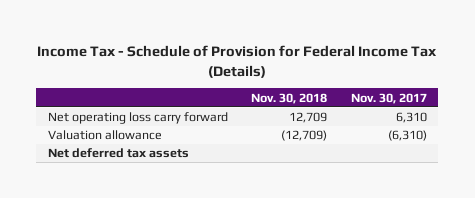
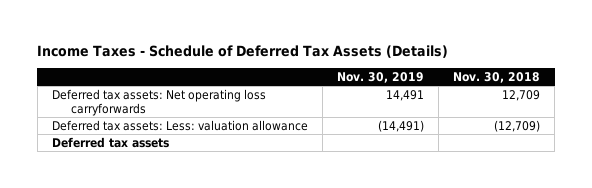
[37,45,438,78] Income Tax - Schedule of Provision for Federal Income Tax (Details) -> [37,45,449,59] Income Taxes - Schedule of Deferred Tax Assets (Details)
[350,92,427,104] Nov. 30, 2017 -> none
none -> [337,71,425,83] Nov. 30, 2019
[48,112,229,125] Net operating loss carry forward -> [51,88,266,117] Deferred tax assets: Net operating loss carryforwards
[48,130,163,141] Valuation allowance -> [51,119,308,131] Deferred tax assets: Less: valuation allowance
[48,148,190,159] Net deferred tax assets -> [51,136,169,148] Deferred tax assets

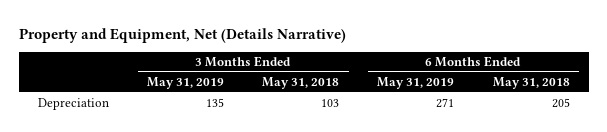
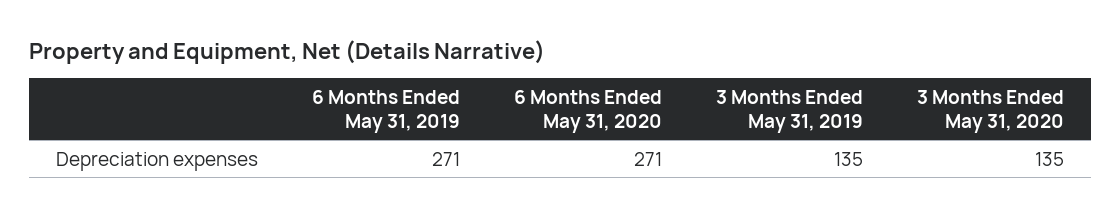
[262,76,340,89] May 31, 2018 -> none
[492,76,570,89] May 31, 2018 -> none
none -> [514,89,663,133] 6 Months Ended May 31, 2020
none -> [916,89,1064,133] 3 Months Ended May 31, 2020
[37,98,109,111] Depreciation -> [56,151,259,171] Depreciation expenses

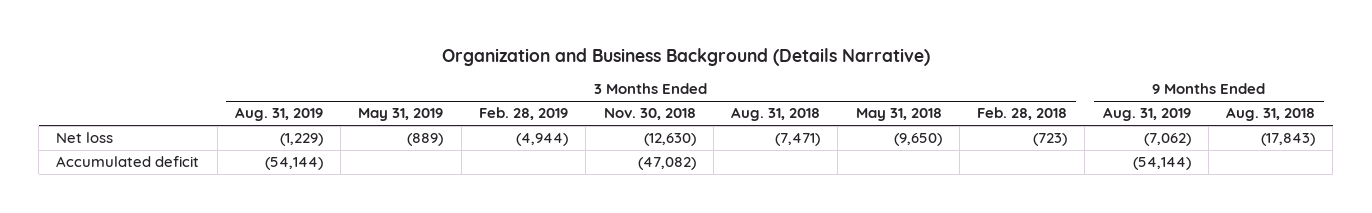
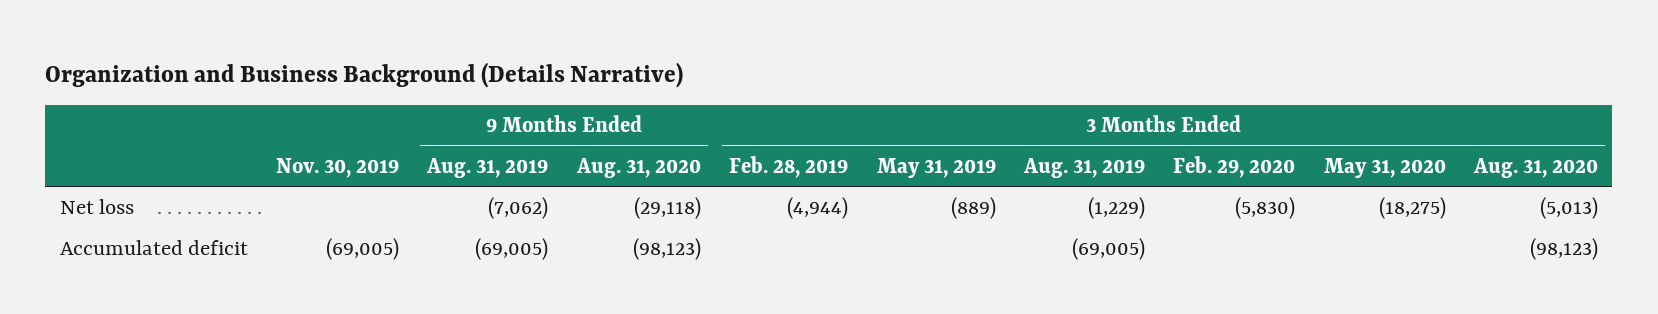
[603,108,696,121] Nov. 30, 2018 -> none
[731,107,821,122] Aug. 31, 2018 -> none
[855,108,942,122] May 31, 2018 -> none
[977,107,1068,121] Feb. 28, 2018 -> none
[1226,107,1316,122] Aug. 31, 2018 -> none
none -> [275,157,399,178] Nov. 30, 2019
none -> [575,157,701,178] Aug. 31, 2020
none -> [1173,155,1296,178] Feb. 29, 2020
none -> [1323,157,1446,178] May 31, 2020
none -> [1473,157,1599,178] Aug. 31, 2020
[264,157,323,171] (54,144) -> [1071,238,1145,261] (69,005)
[1132,157,1191,171] (54,144) -> [475,238,549,261] (69,005)

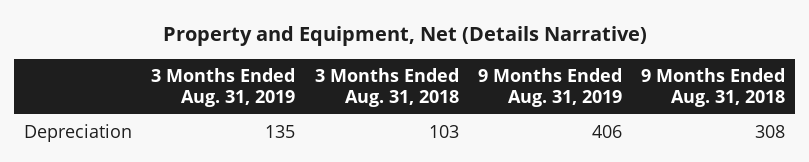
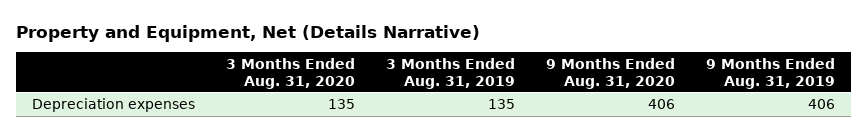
[314,67,459,108] 3 Months Ended Aug. 31, 2018 -> none
[641,67,786,108] 9 Months Ended Aug. 31, 2018 -> none
none -> [225,57,355,89] 3 Months Ended Aug. 31, 2020
none -> [546,57,676,89] 9 Months Ended Aug. 31, 2020
[23,123,132,142] Depreciation -> [31,98,195,113] Depreciation expenses

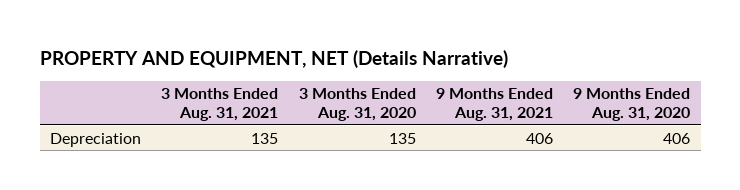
[16,25,481,43] Property and Equipment, Net (Details Narrative) -> [39,49,508,68] PROPERTY AND EQUIPMENT, NET (Details Narrative)
[386,57,516,89] 3 Months Ended Aug. 31, 2019 -> none
[706,57,836,89] 9 Months Ended Aug. 31, 2019 -> none
none -> [161,87,279,122] 3 Months Ended Aug. 31, 2021
none -> [436,87,554,122] 9 Months Ended Aug. 31, 2021
[31,98,195,113] Depreciation expenses -> [50,132,142,147] Depreciation

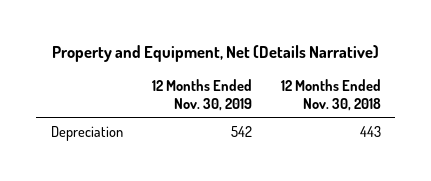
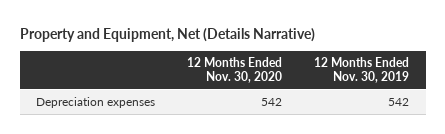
[280,79,381,111] 12 Months Ended Nov. 30, 2018 -> none
none -> [187,56,283,84] 12 Months Ended Nov. 30, 2020
[50,125,123,141] Depreciation -> [35,97,155,109] Depreciation expenses

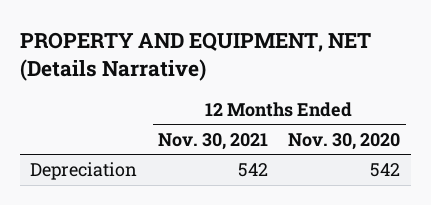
[19,27,315,42] Property and Equipment, Net (Details Narrative) -> [20,32,372,82] PROPERTY AND EQUIPMENT, NET (Details Narrative)
[314,56,410,84] 12 Months Ended Nov. 30, 2019 -> none
none -> [157,132,268,150] Nov. 30, 2021
[35,97,155,109] Depreciation expenses -> [30,162,138,181] Depreciation

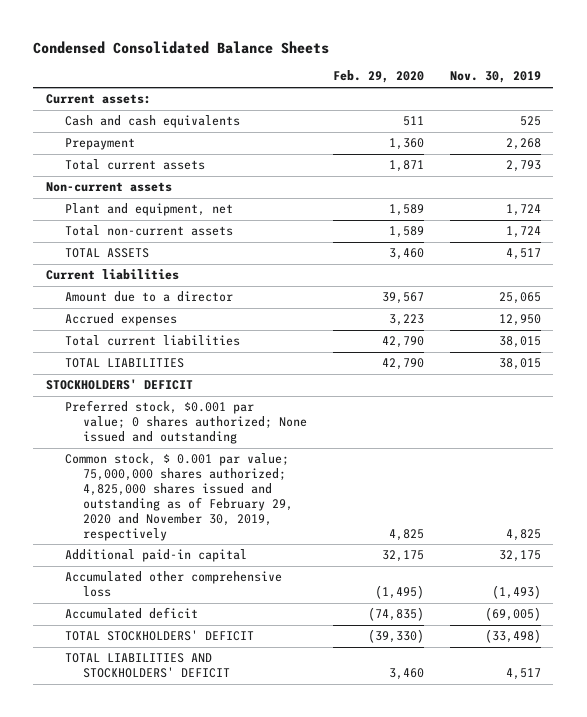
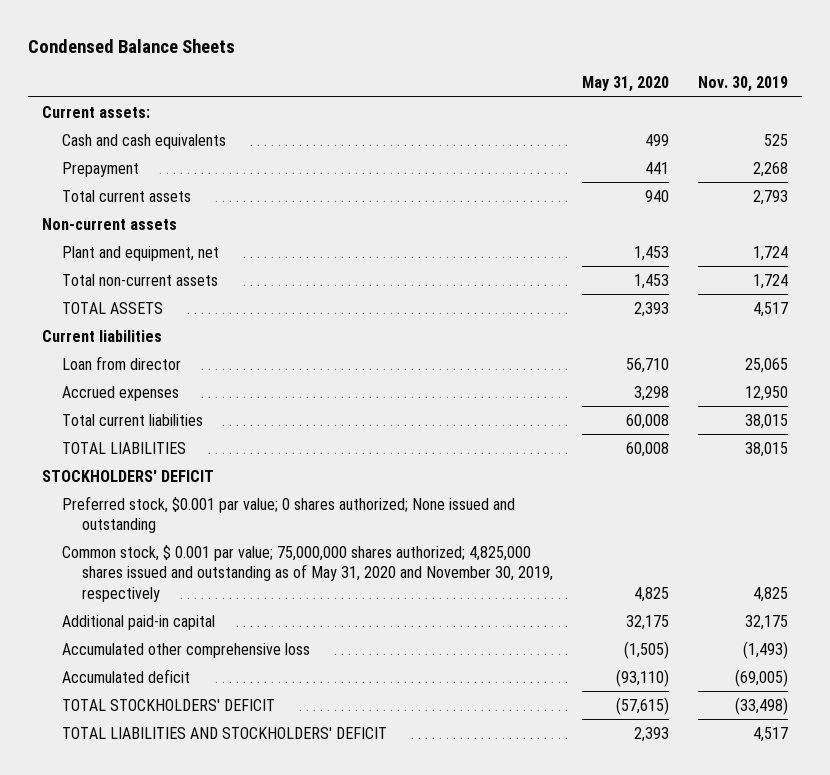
[33,40,330,54] Condensed Consolidated Balance Sheets -> [27,38,235,53] Condensed Balance Sheets
[332,70,424,84] Feb. 29, 2020 -> none
none -> [582,76,670,93] May 31, 2020
[64,291,233,303] Amount due to a director -> [62,355,182,370] Loan from director
[64,453,294,541] Common stock, $ 0.001 par value; 75,000,000 shares authorized; 4,825,000 shares issued and outstanding as of February 29, 2020 and November 30, 2019, respectively -> [62,544,554,603] Common stock, $ 0.001 par value; 75,000,000 shares authorized; 4,825,000 shares issued and outstanding as of May 31, 2020 and November 30, 2019, respectively

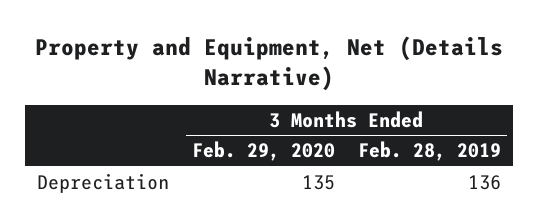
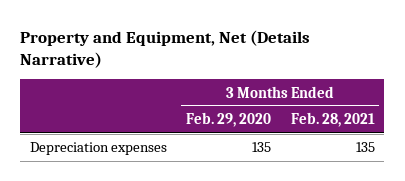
[358,141,502,162] Feb. 28, 2019 -> none
none -> [290,112,375,128] Feb. 28, 2021
[36,172,169,193] Depreciation -> [30,142,168,156] Depreciation expenses

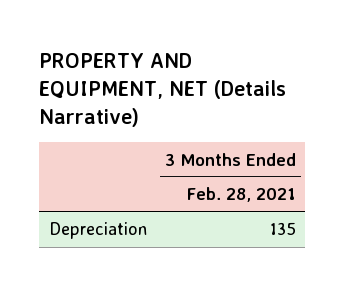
[20,29,311,68] Property and Equipment, Net (Details Narrative) -> [39,52,287,128] PROPERTY AND EQUIPMENT, NET (Details Narrative)
[186,112,272,128] Feb. 29, 2020 -> none
[30,142,168,156] Depreciation expenses -> [48,222,147,240] Depreciation

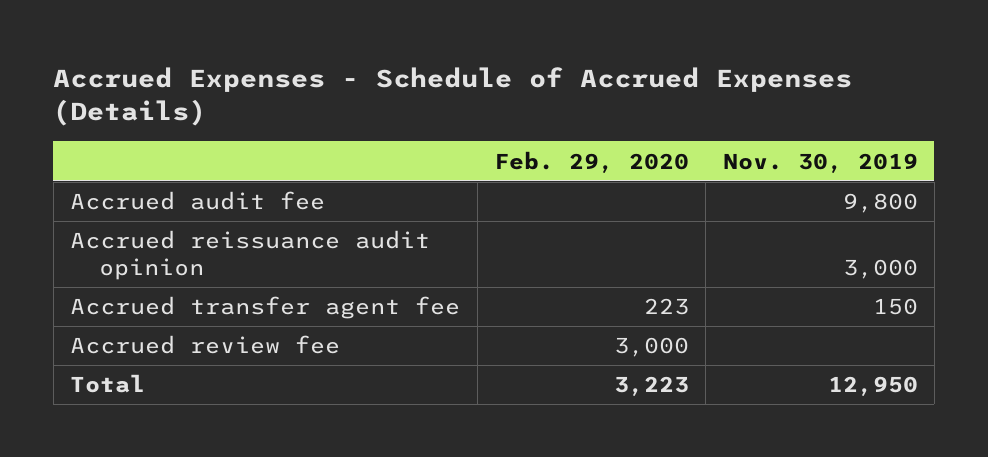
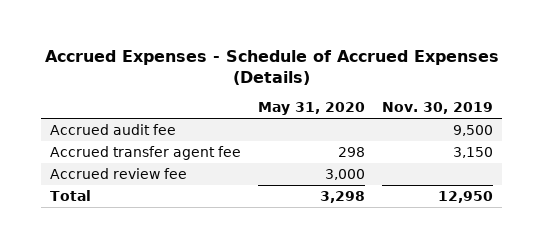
[493,150,689,173] Feb. 29, 2020 -> none
none -> [258,102,366,116] May 31, 2020
[70,230,431,280] Accrued reissuance audit opinion -> none
[842,193,918,214] 9,800 -> [453,124,494,136] 9,500
[872,298,918,316] 150 -> [453,146,494,158] 3,150

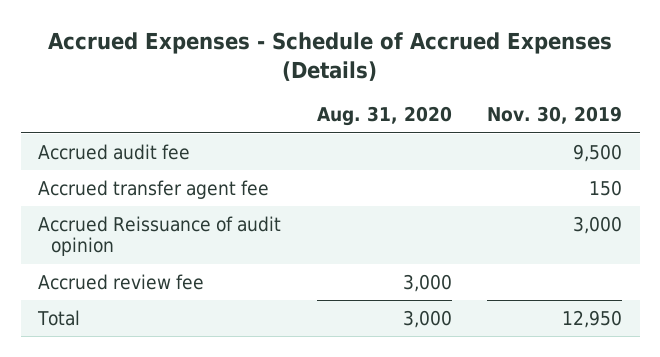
[258,102,366,116] May 31, 2020 -> none
none -> [316,106,452,127] Aug. 31, 2020
[453,146,494,158] 3,150 -> [589,179,623,196] 150
none -> [38,215,282,257] Accrued Reissuance of audit opinion

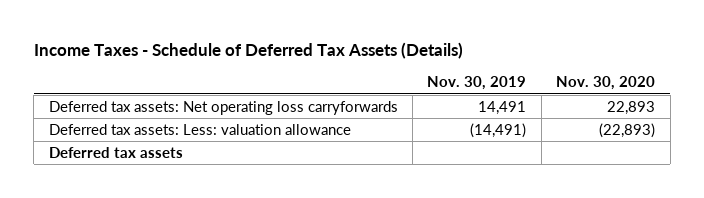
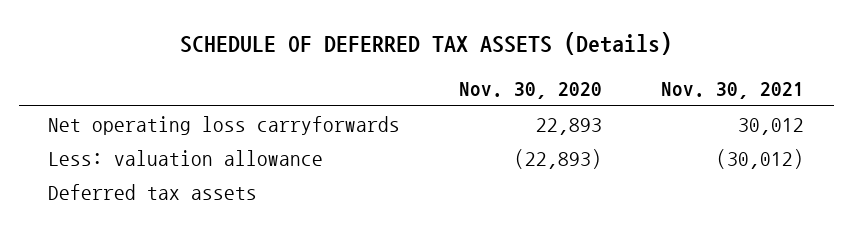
[33,42,463,60] Income Taxes - Schedule of Deferred Tax Assets (Details) -> [180,32,673,56] SCHEDULE OF DEFERRED TAX ASSETS (Details)
[427,76,527,91] Nov. 30, 2019 -> none
none -> [661,82,805,100] Nov. 30, 2021
[48,100,398,115] Deferred tax assets: Net operating loss carryforwards -> [48,115,401,135] Net operating loss carryforwards
[48,123,351,135] Deferred tax assets: Less: valuation allowance -> [48,149,324,166] Less: valuation allowance

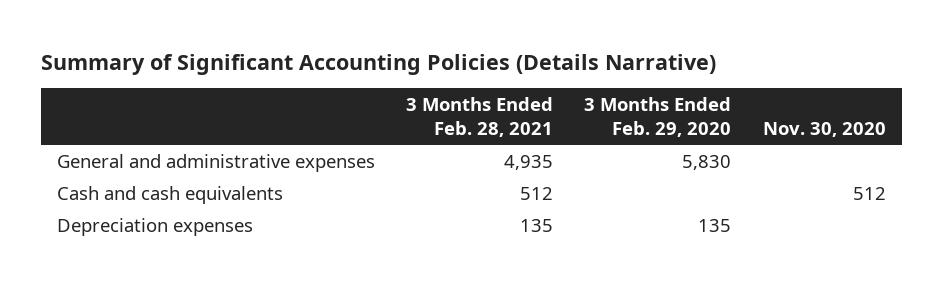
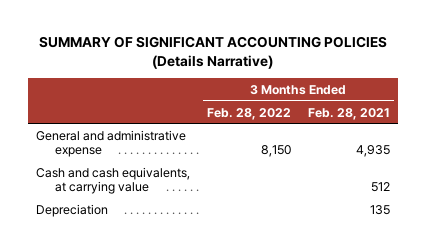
[40,53,716,75] Summary of Significant Accounting Policies (Details Narrative) -> [38,35,387,70] SUMMARY OF SIGNIFICANT ACCOUNTING POLICIES (Details Narrative)
[584,96,732,137] 3 Months Ended Feb. 29, 2020 -> none
[762,121,886,137] Nov. 30, 2020 -> none
none -> [206,107,291,120] Feb. 28, 2022
[56,153,375,172] General and administrative expenses -> [36,129,187,158] General and administrative expense
[56,185,283,204] Cash and cash equivalents -> [36,166,191,195] Cash and cash equivalents, at carrying value
[56,217,253,236] Depreciation expenses -> [36,203,109,217] Depreciation

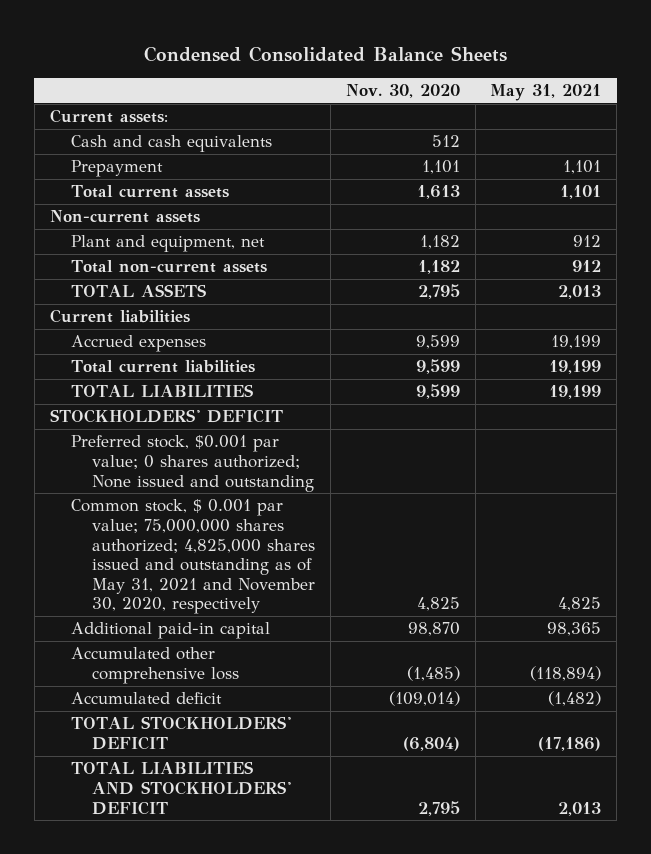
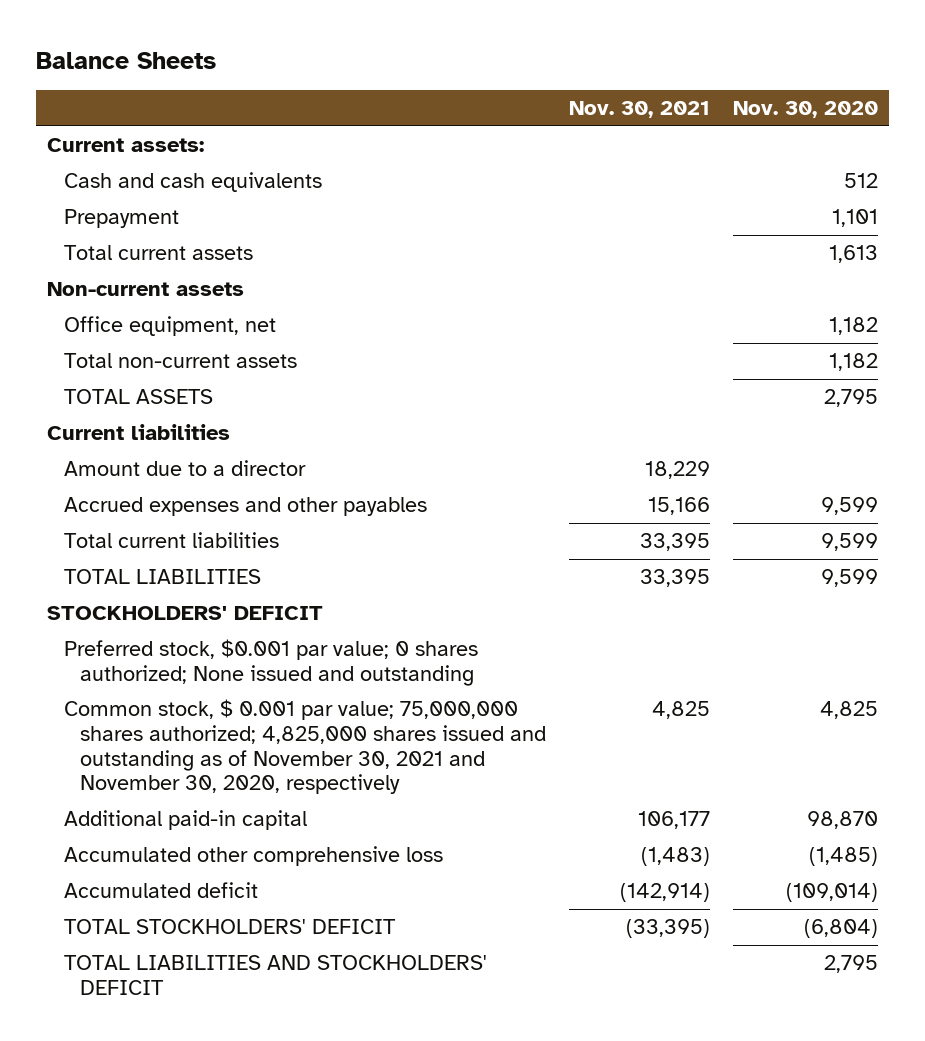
[143,45,507,62] Condensed Consolidated Balance Sheets -> [35,51,216,69] Balance Sheets
[490,84,602,102] May 31, 2021 -> none
none -> [569,101,711,119] Nov. 30, 2021
[70,235,265,253] Plant and equipment, net -> [63,316,276,337] Office equipment, net
none -> [63,460,306,477] Amount due to a director
[70,335,206,353] Accrued expenses -> [63,497,427,517] Accrued expenses and other payables
[70,499,315,615] Common stock, $ 0.001 par value; 75,000,000 shares authorized; 4,825,000 shares issued and outstanding as of May 31, 2021 and November 30, 2020, respectively -> [63,699,547,795] Common stock, $ 0.001 par value; 75,000,000 shares authorized; 4,825,000 shares issued and outstanding as of November 30, 2021 and November 30, 2020, respectively

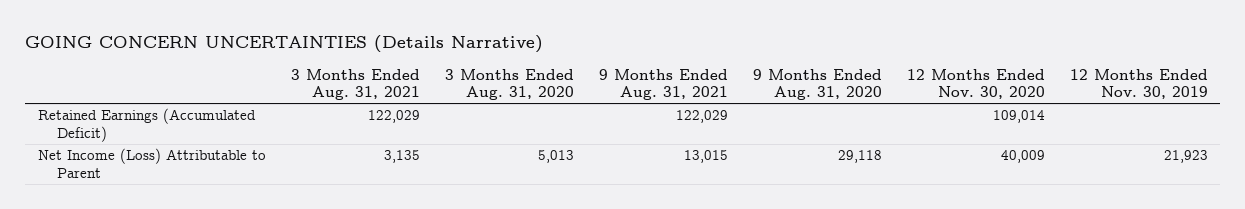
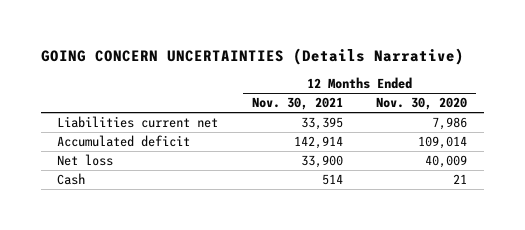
[290,68,420,101] 3 Months Ended Aug. 31, 2021 -> none
[444,68,574,101] 3 Months Ended Aug. 31, 2020 -> none
[598,68,728,101] 9 Months Ended Aug. 31, 2021 -> none
[752,68,882,101] 9 Months Ended Aug. 31, 2020 -> none
[1069,68,1208,100] 12 Months Ended Nov. 30, 2019 -> none
none -> [251,97,343,111] Nov. 30, 2021
none -> [57,116,219,129] Liabilities current net
[37,108,256,143] Retained Earnings (Accumulated Deficit) -> [57,135,191,148] Accumulated deficit
[37,148,266,179] Net Income (Loss) Attributable to Parent -> [57,154,114,167] Net loss
none -> [57,173,86,186] Cash

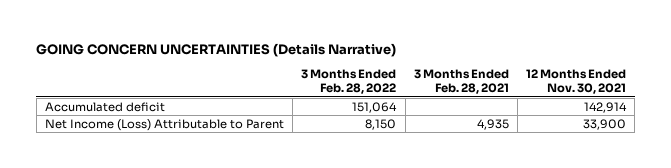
[376,97,468,111] Nov. 30, 2020 -> none
none -> [301,68,397,95] 3 Months Ended Feb. 28, 2022
none -> [413,68,509,95] 3 Months Ended Feb. 28, 2021
[57,116,219,129] Liabilities current net -> none
[57,173,86,186] Cash -> none
[57,154,114,167] Net loss -> [45,118,285,131] Net Income (Loss) Attributable to Parent

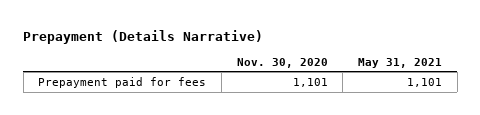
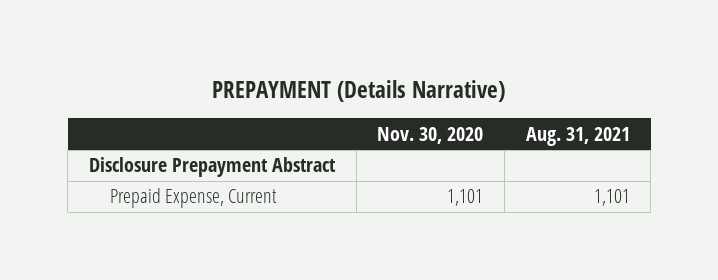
[23,29,264,44] Prepayment (Details Narrative) -> [212,80,506,103] PREPAYMENT (Details Narrative)
[358,57,443,68] May 31, 2021 -> none
none -> [525,126,630,146] Aug. 31, 2021
none -> [88,157,336,178] Disclosure Prepayment Abstract
[38,76,207,88] Prepayment paid for fees -> [109,188,277,209] Prepaid Expense, Current

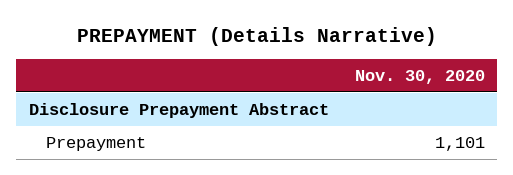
[525,126,630,146] Aug. 31, 2021 -> none
[109,188,277,209] Prepaid Expense, Current -> [46,136,147,151] Prepayment

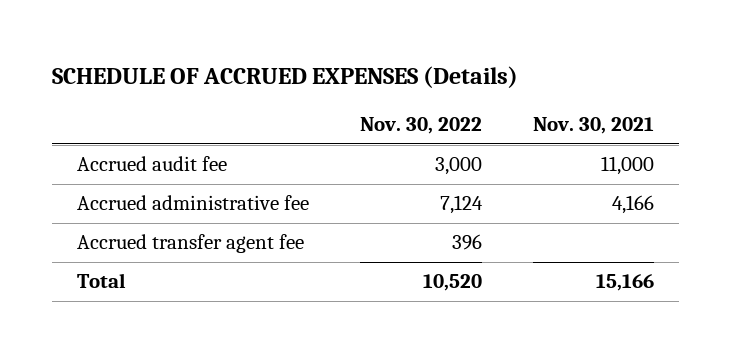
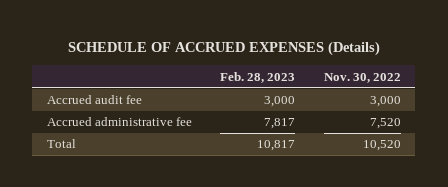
[532,117,654,135] Nov. 30, 2021 -> none
none -> [220,71,296,83] Feb. 28, 2023
[77,234,305,254] Accrued transfer agent fee -> none
[440,195,484,215] 7,124 -> [369,118,401,130] 7,520

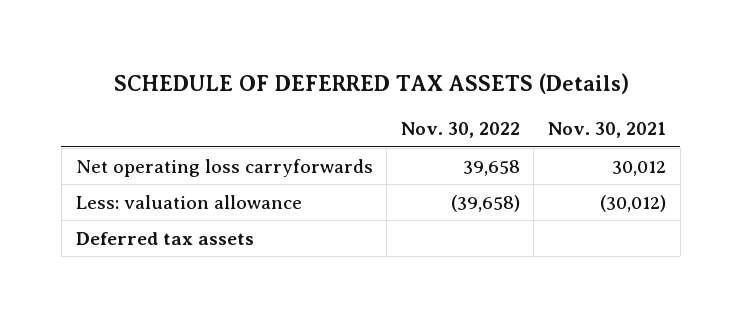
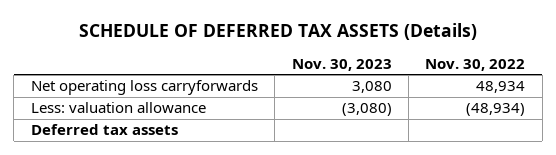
[548,121,667,138] Nov. 30, 2021 -> none
none -> [291,58,392,71] Nov. 30, 2023
[462,159,520,176] 39,658 -> [476,81,526,94] 48,934
[450,194,520,212] (39,658) -> [466,103,526,117] (48,934)

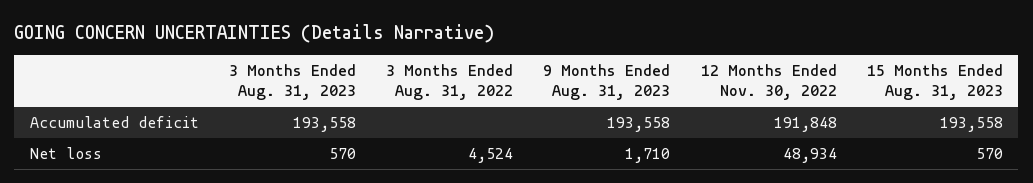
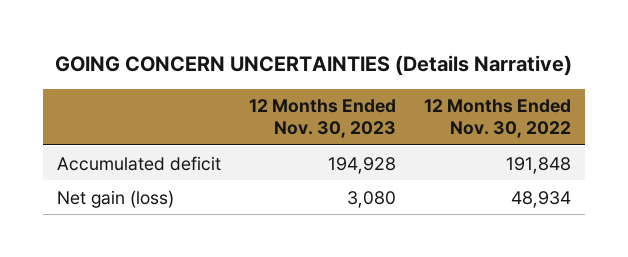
[228,64,356,101] 3 Months Ended Aug. 31, 2023 -> none
[386,64,514,101] 3 Months Ended Aug. 31, 2022 -> none
[543,64,671,101] 9 Months Ended Aug. 31, 2023 -> none
[867,64,1004,101] 15 Months Ended Aug. 31, 2023 -> none
none -> [249,99,397,138] 12 Months Ended Nov. 30, 2023
[29,147,102,160] Net loss -> [57,189,175,208] Net gain (loss)

